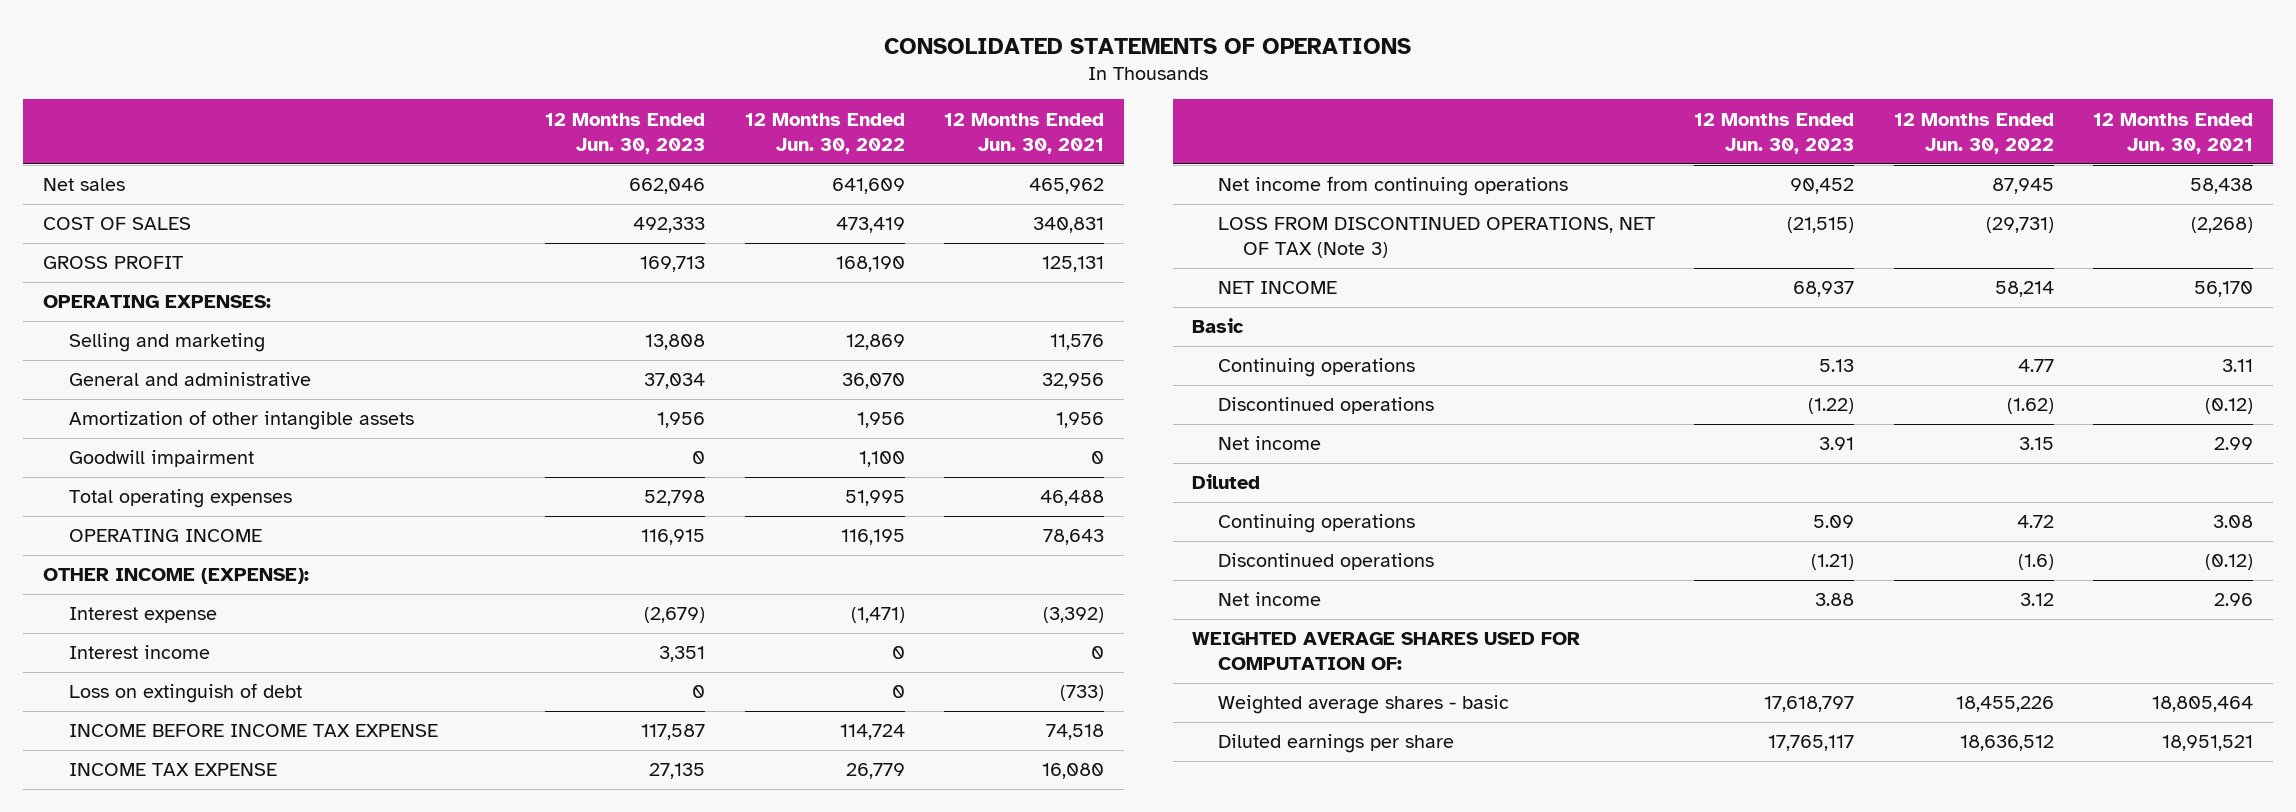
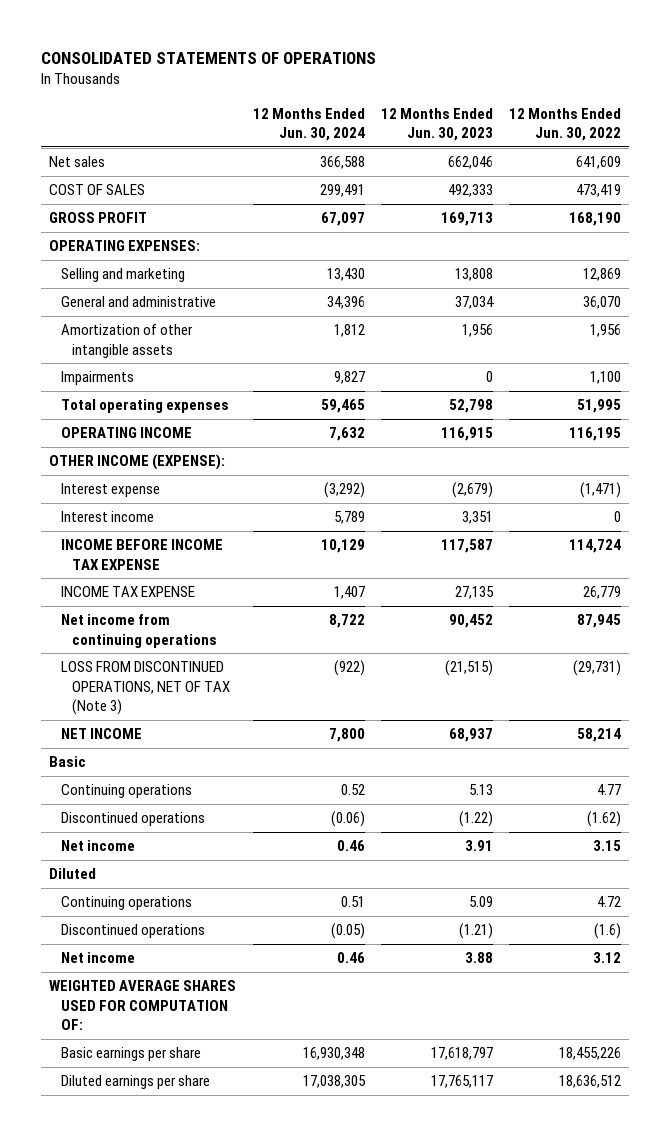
[944,112,1105,154] 12 Months Ended Jun. 30, 2021 -> none
none -> [252,107,365,141] 12 Months Ended Jun. 30, 2024
[68,450,254,468] Goodwill impairment -> [60,371,134,386] Impairments
[68,683,302,704] Loss on extinguish of debt -> none
[1217,695,1509,715] Weighted average shares - basic -> [60,1047,201,1062] Basic earnings per share

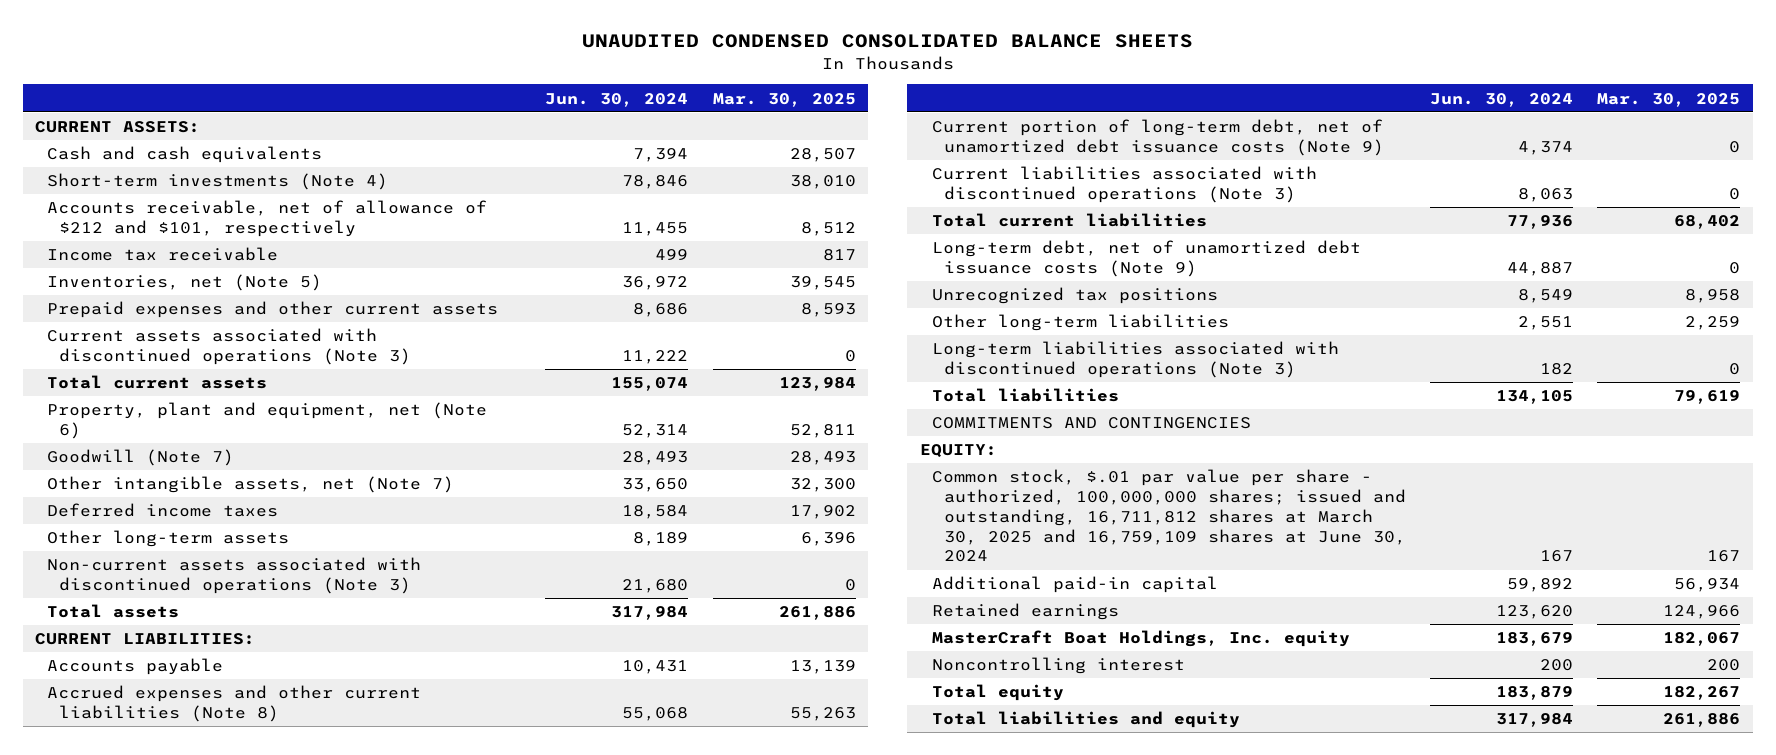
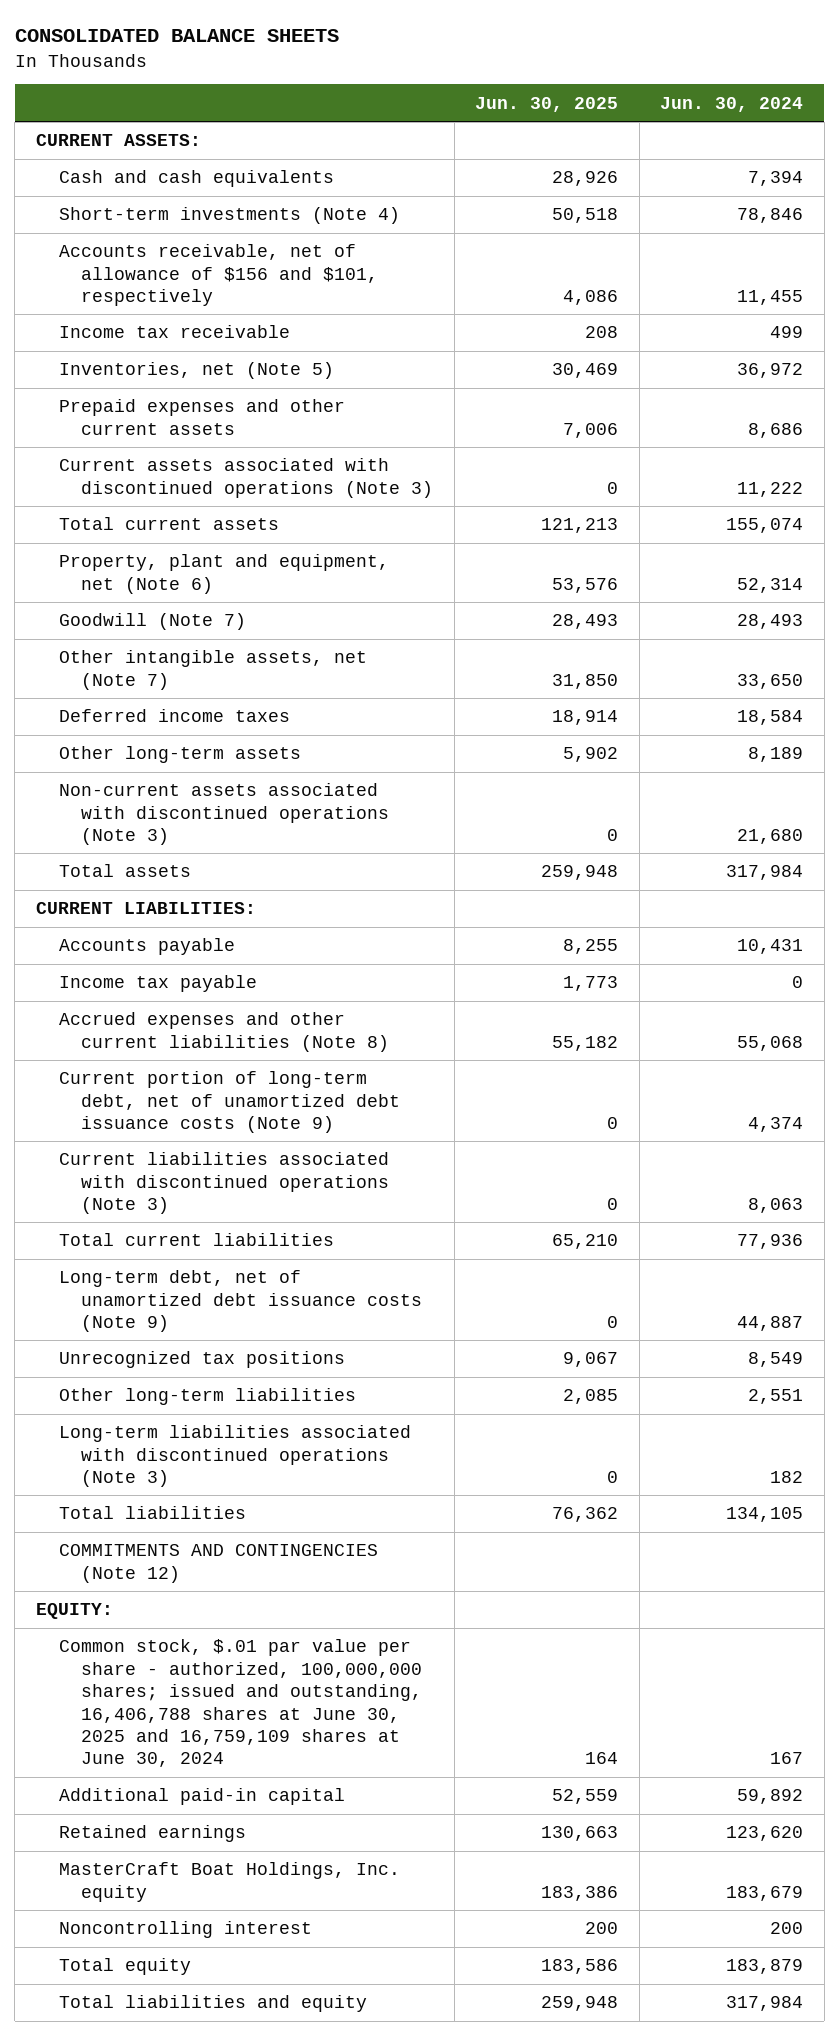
[581,34,1193,49] UNAUDITED CONDENSED CONSOLIDATED BALANCE SHEETS -> [14,29,339,43] CONSOLIDATED BALANCE SHEETS
[712,92,856,107] Mar. 30, 2025 -> none
none -> [475,96,619,112] Jun. 30, 2025
[47,200,488,237] Accounts receivable, net of allowance of $212 and $101, respectively -> [58,244,379,307] Accounts receivable, net of allowance of $156 and $101, respectively
none -> [58,975,257,993] Income tax payable
[931,417,1251,430] COMMITMENTS AND CONTINGENCIES -> [58,1544,378,1583] COMMITMENTS AND CONTINGENCIES (Note 12)
[931,469,1406,563] Common stock, $.01 par value per share - authorized, 100,000,000 shares; issued and outstanding, 16,711,812 shares at March 30, 2025 and 16,759,109 shares at June 30, 2024 -> [58,1639,423,1768] Common stock, $.01 par value per share - authorized, 100,000,000 shares; issued and outstanding, 16,406,788 shares at June 30, 2025 and 16,759,109 shares at June 30, 2024

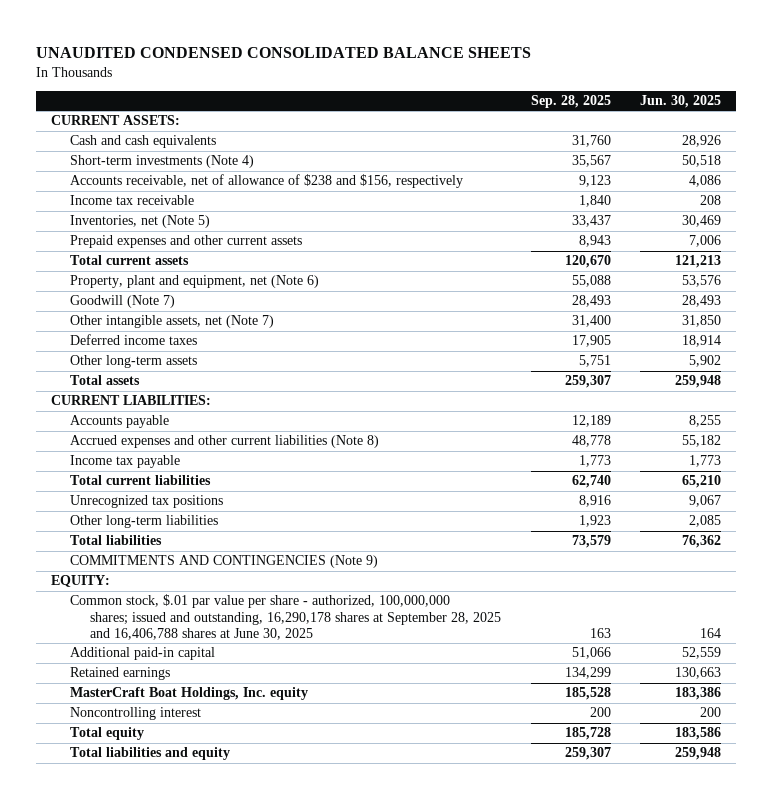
[14,29,339,43] CONSOLIDATED BALANCE SHEETS -> [36,46,532,58] UNAUDITED CONDENSED CONSOLIDATED BALANCE SHEETS
[660,96,804,112] Jun. 30, 2024 -> none
none -> [530,94,611,108] Sep. 28, 2025
[58,244,379,307] Accounts receivable, net of allowance of $156 and $101, respectively -> [70,174,464,189] Accounts receivable, net of allowance of $238 and $156, respectively
[58,458,434,498] Current assets associated with discontinued operations (Note 3) -> none
[58,783,390,846] Non-current assets associated with discontinued operations (Note 3) -> none
[58,1071,401,1134] Current portion of long-term debt, net of unamortized debt issuance costs (Note 9) -> none
[58,1152,390,1215] Current liabilities associated with discontinued operations (Note 3) -> none
[58,975,257,993] Income tax payable -> [70,455,181,469] Income tax payable
[58,1270,423,1333] Long-term debt, net of unamortized debt issuance costs (Note 9) -> none
[58,1425,411,1488] Long-term liabilities associated with discontinued operations (Note 3) -> none
[58,1544,378,1583] COMMITMENTS AND CONTINGENCIES (Note 12) -> [70,555,379,569] COMMITMENTS AND CONTINGENCIES (Note 9)
[58,1639,423,1768] Common stock, $.01 par value per share - authorized, 100,000,000 shares; issued and outstanding, 16,406,788 shares at June 30, 2025 and 16,759,109 shares at June 30, 2024 -> [70,594,501,640] Common stock, $.01 par value per share - authorized, 100,000,000 shares; issued and outstanding, 16,290,178 shares at September 28, 2025 and 16,406,788 shares at June 30, 2025

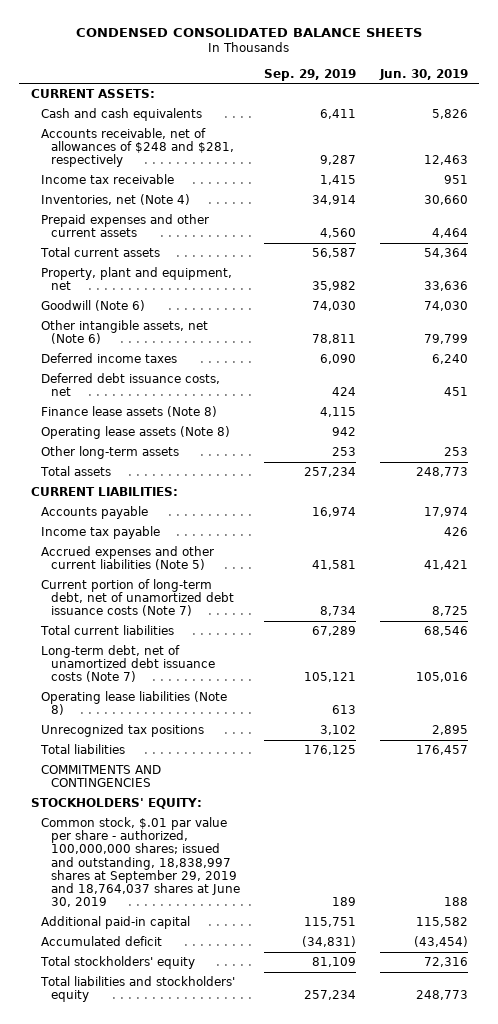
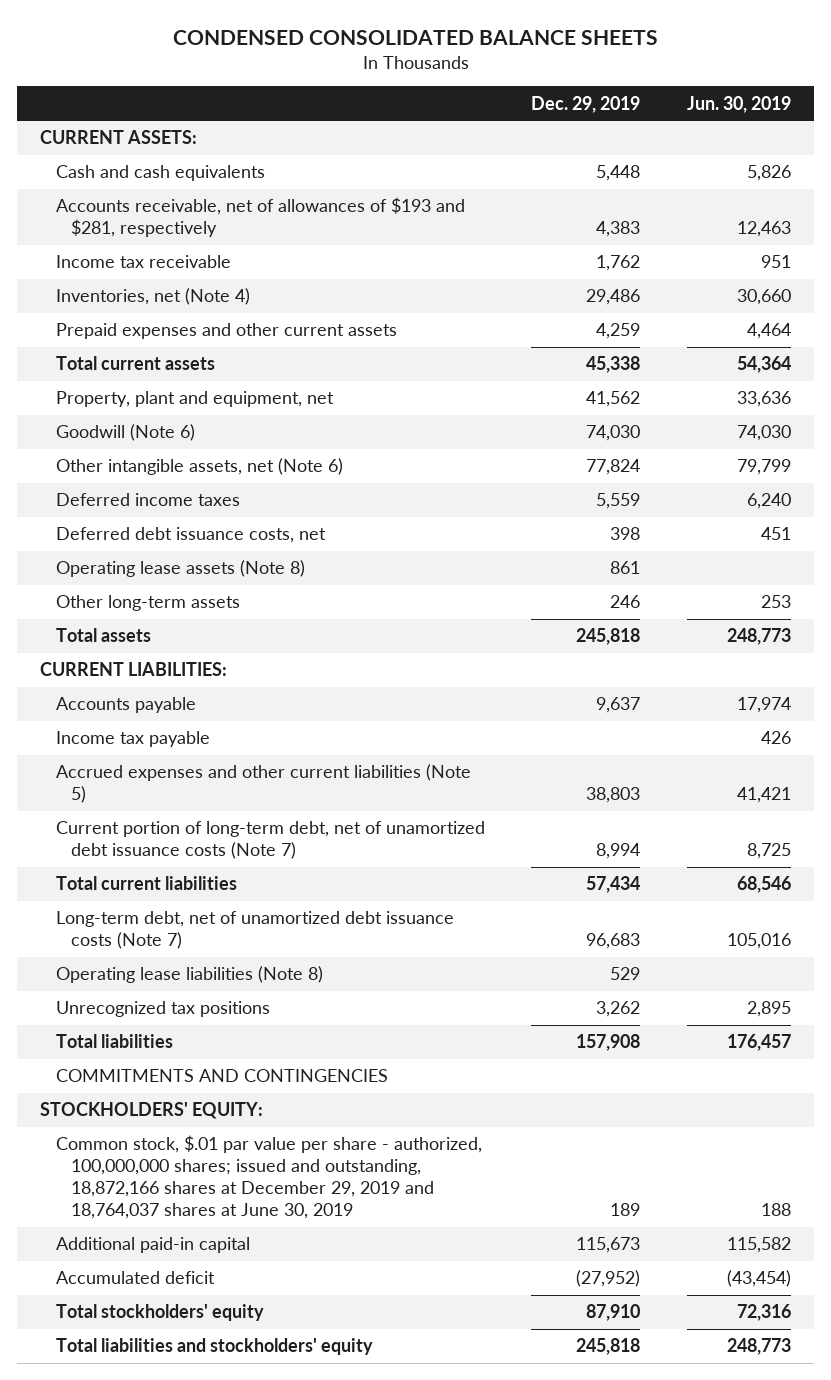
[263,68,356,81] Sep. 29, 2019 -> none
none -> [531,95,641,113] Dec. 29, 2019
[40,128,234,168] Accounts receivable, net of allowances of $248 and $281, respectively -> [55,197,465,238] Accounts receivable, net of allowances of $193 and $281, respectively
[40,406,217,418] Finance lease assets (Note 8) -> none
[40,817,240,908] Common stock, $.01 par value per share - authorized, 100,000,000 shares; issued and outstanding, 18,838,997 shares at September 29, 2019 and 18,764,037 shares at June 30, 2019 -> [55,1135,482,1220] Common stock, $.01 par value per share - authorized, 100,000,000 shares; issued and outstanding, 18,872,166 shares at December 29, 2019 and 18,764,037 shares at June 30, 2019

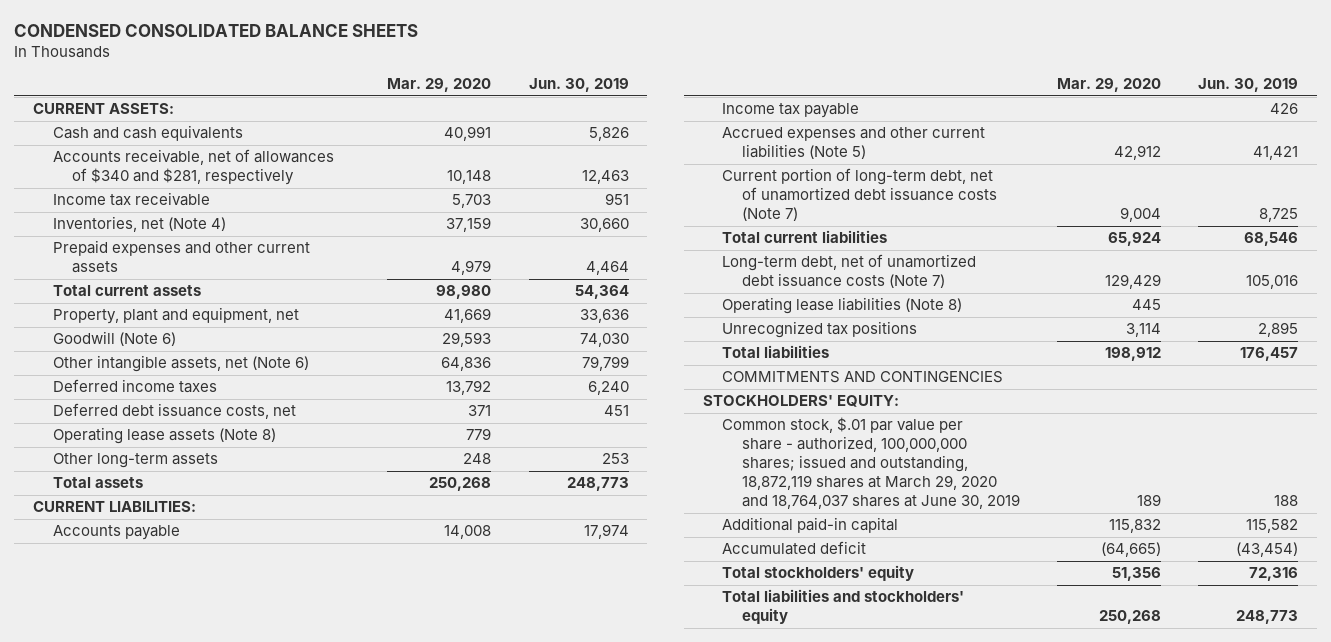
[531,95,641,113] Dec. 29, 2019 -> none
none -> [387,78,492,93] Mar. 29, 2020
[55,197,465,238] Accounts receivable, net of allowances of $193 and $281, respectively -> [52,149,334,186] Accounts receivable, net of allowances of $340 and $281, respectively
[55,1135,482,1220] Common stock, $.01 par value per share - authorized, 100,000,000 shares; issued and outstanding, 18,872,166 shares at December 29, 2019 and 18,764,037 shares at June 30, 2019 -> [722,417,1020,510] Common stock, $.01 par value per share - authorized, 100,000,000 shares; issued and outstanding, 18,872,119 shares at March 29, 2020 and 18,764,037 shares at June 30, 2019

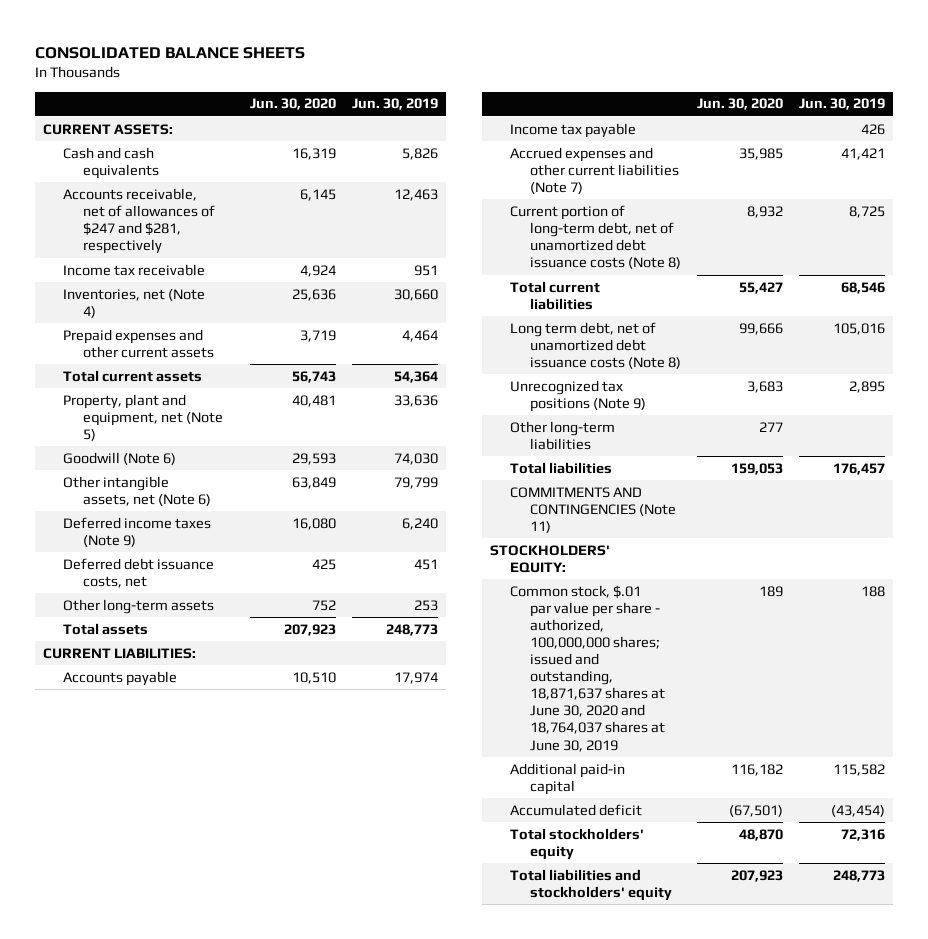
[14,24,419,38] CONDENSED CONSOLIDATED BALANCE SHEETS -> [35,46,306,59] CONSOLIDATED BALANCE SHEETS
[387,78,492,93] Mar. 29, 2020 -> none
none -> [250,98,337,111] Jun. 30, 2020
[52,149,334,186] Accounts receivable, net of allowances of $340 and $281, respectively -> [63,187,215,255] Accounts receivable, net of allowances of $247 and $281, respectively
[52,307,299,325] Property, plant and equipment, net -> [63,393,223,442] Property, plant and equipment, net (Note 5)
[52,379,217,394] Deferred income taxes -> [63,516,212,547] Deferred income taxes (Note 9)
[52,427,276,445] Operating lease assets (Note 8) -> none
[722,127,986,160] Accrued expenses and other current liabilities (Note 5) -> [510,146,680,195] Accrued expenses and other current liabilities (Note 7)
[722,168,997,222] Current portion of long-term debt, net of unamortized debt issuance costs (Note 7) -> [510,204,682,270] Current portion of long-term debt, net of unamortized debt issuance costs (Note 8)
[722,297,963,315] Operating lease liabilities (Note 8) -> none
[722,254,977,289] Long-term debt, net of unamortized debt issuance costs (Note 7) -> [510,321,682,370] Long term debt, net of unamortized debt issuance costs (Note 8)
[722,321,918,339] Unrecognized tax positions -> [510,379,647,412] Unrecognized tax positions (Note 9)
none -> [510,420,616,450] Other long-term liabilities
[722,371,1004,384] COMMITMENTS AND CONTINGENCIES -> [510,486,677,534] COMMITMENTS AND CONTINGENCIES (Note 11)
[722,417,1020,510] Common stock, $.01 par value per share - authorized, 100,000,000 shares; issued and outstanding, 18,872,119 shares at March 29, 2020 and 18,764,037 shares at June 30, 2019 -> [510,584,666,752] Common stock, $.01 par value per share - authorized, 100,000,000 shares; issued and outstanding, 18,871,637 shares at June 30, 2020 and 18,764,037 shares at June 30, 2019

